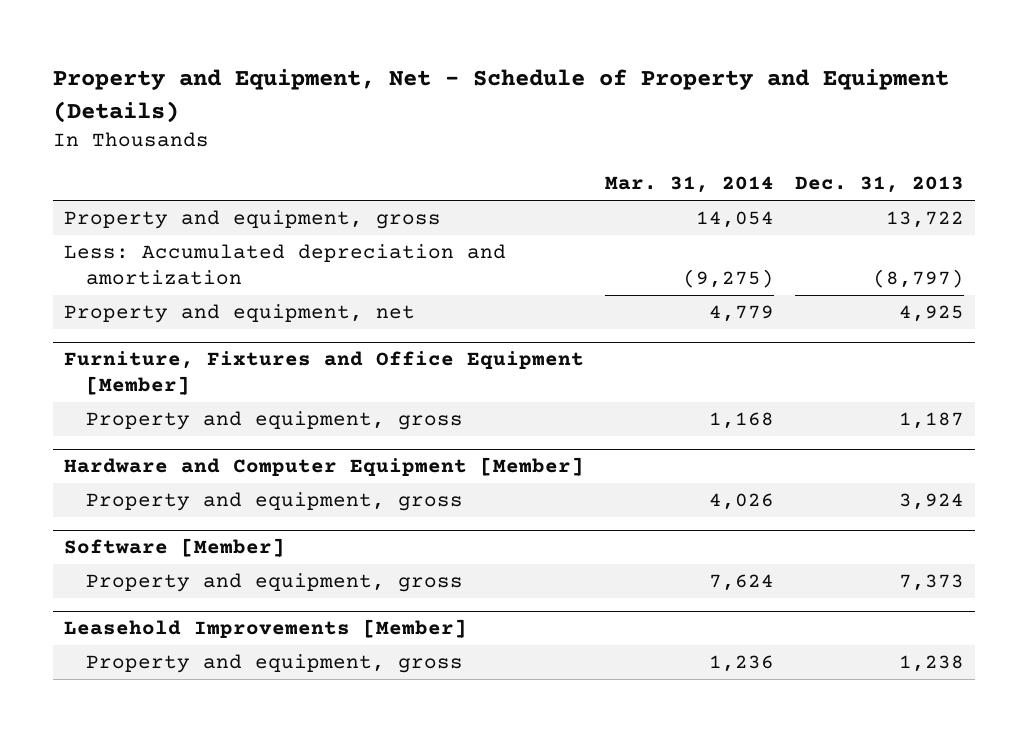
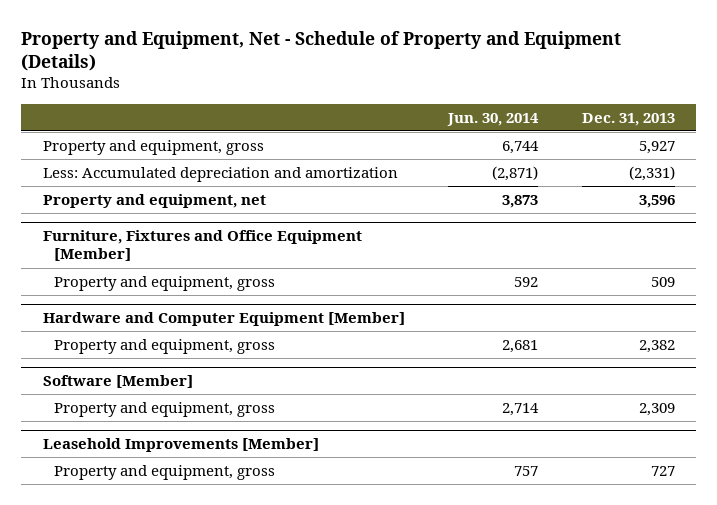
[605,176,775,194] Mar. 31, 2014 -> none
none -> [447,112,540,126] Jun. 30, 2014
[886,210,965,228] 13,722 -> [638,141,675,155] 5,927
[873,268,965,288] (8,797) -> [628,166,675,182] (2,331)
[899,304,965,322] 4,925 -> [638,195,675,209] 3,596
[899,411,965,429] 1,187 -> [650,277,675,288] 509
[899,492,965,510] 3,924 -> [638,340,675,354] 2,382
[899,573,965,591] 7,373 -> [638,403,675,417] 2,309
[899,654,965,672] 1,238 -> [650,466,675,477] 727

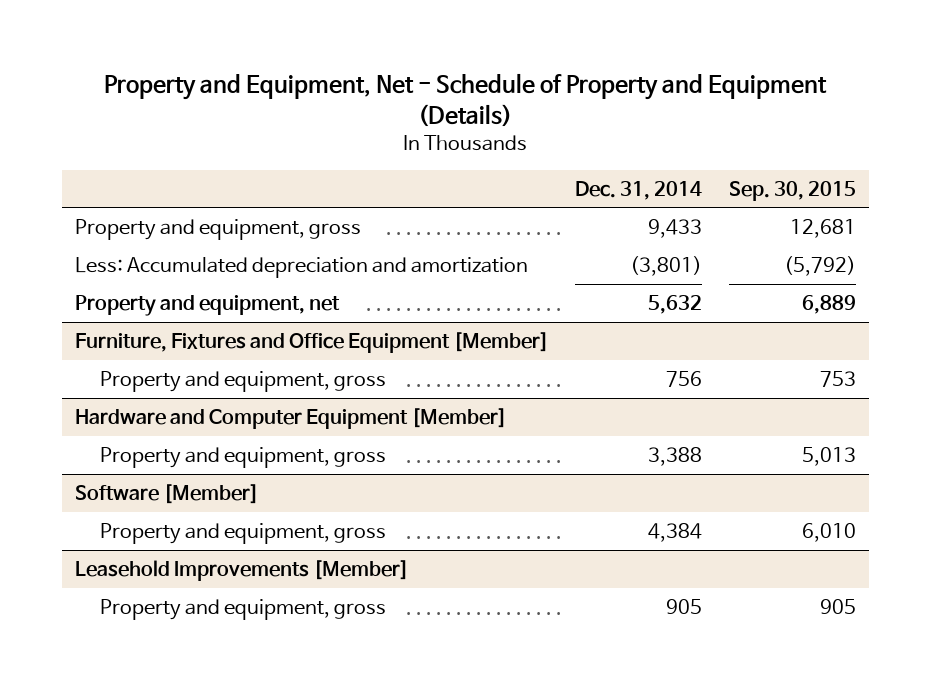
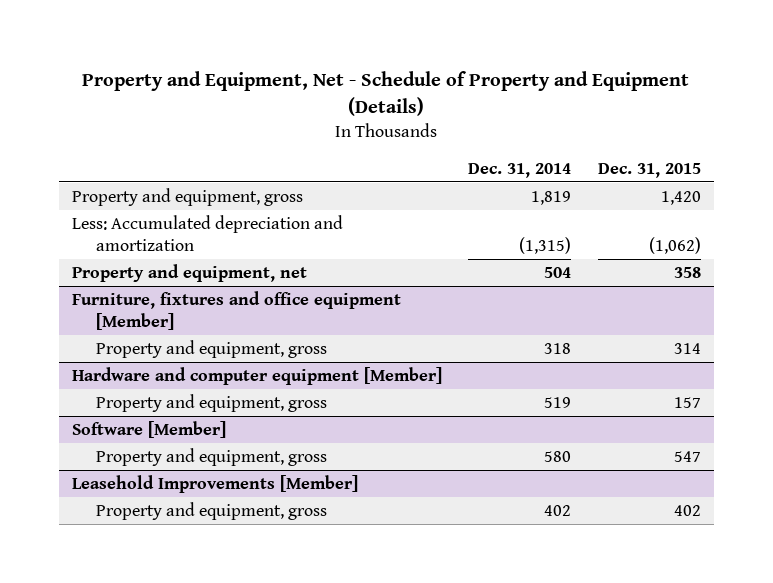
[728,180,856,201] Sep. 30, 2015 -> none
none -> [597,162,701,178] Dec. 31, 2015
[648,218,703,238] 9,433 -> [531,190,572,205] 1,819
[630,255,703,276] (3,801) -> [519,237,572,255] (1,315)
[648,294,703,314] 5,632 -> [544,266,572,278] 504
[74,331,549,353] Furniture, Fixtures and Office Equipment [Member] -> [72,290,402,331] Furniture, fixtures and office equipment [Member]
[666,370,703,387] 756 -> [544,342,572,354] 318
[74,407,507,429] Hardware and Computer Equipment [Member] -> [72,366,443,385] Hardware and computer equipment [Member]
[648,446,703,466] 3,388 -> [544,396,572,408] 519
[648,522,703,542] 4,384 -> [544,450,572,462] 580
[666,598,703,614] 905 -> [544,504,572,516] 402

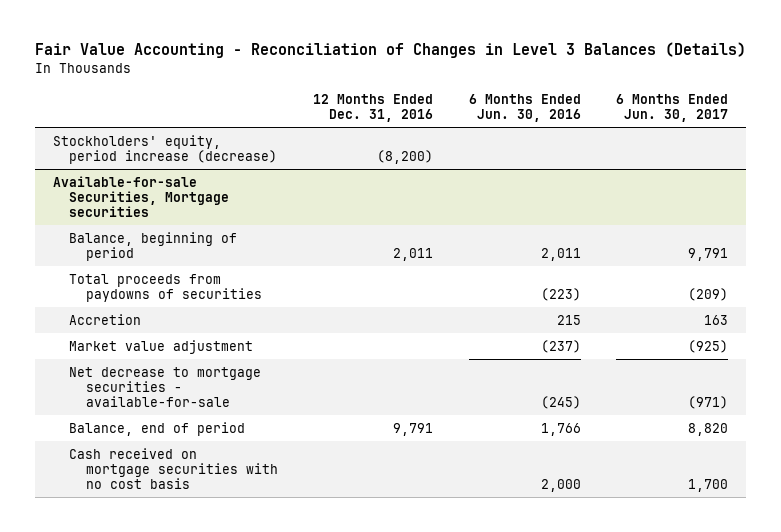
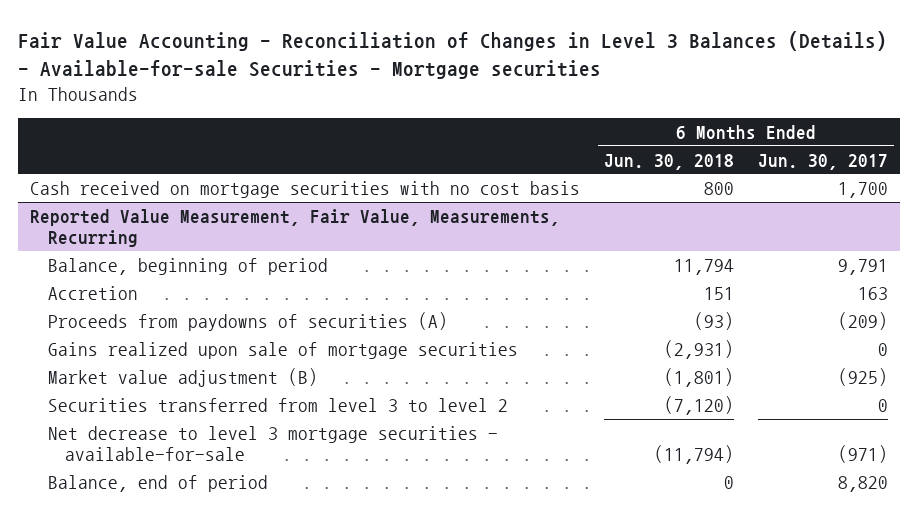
[34,42,746,59] Fair Value Accounting - Reconciliation of Changes in Level 3 Balances (Details) -> [18,30,888,80] Fair Value Accounting - Reconciliation of Changes in Level 3 Balances (Details) - Available-for-sale Securities - Mortgage securities
[313,93,434,123] 12 Months Ended Dec. 31, 2016 -> none
[468,93,581,123] 6 Months Ended Jun. 30, 2016 -> none
none -> [603,153,734,170] Jun. 30, 2018
[52,134,278,165] Stockholders' equity, period increase (decrease) -> none
[52,175,230,218] Available-for-sale Securities, Mortgage securities -> none
none -> [30,180,581,198] Cash received on mortgage securities with no cost basis
none -> [30,208,561,248] Reported Value Measurement, Fair Value, Measurements, Recurring
[69,273,262,303] Total proceeds from paydowns of securities -> none
none -> [47,311,448,331] Proceeds from paydowns of securities (A)
none -> [47,341,518,359] Gains realized upon sale of mortgage securities
[69,339,254,354] Market value adjustment -> [47,367,318,387] Market value adjustment (B)
none -> [47,397,508,412] Securities transferred from level 3 to level 2
[69,366,262,408] Net decrease to mortgage securities - available-for-sale -> [47,425,498,462] Net decrease to level 3 mortgage securities - available-for-sale
[69,447,278,490] Cash received on mortgage securities with no cost basis -> none

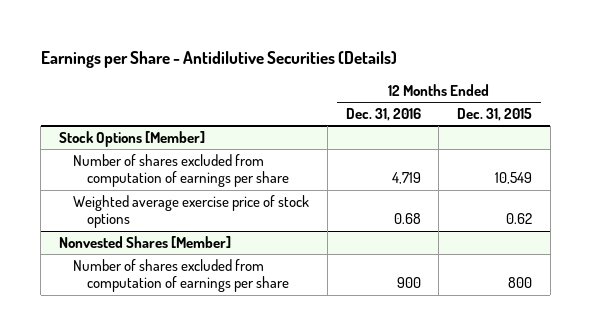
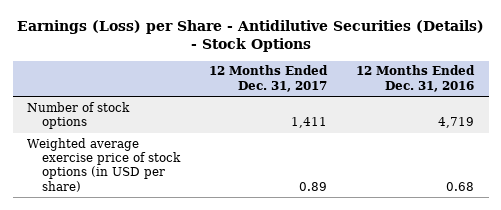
[40,50,397,68] Earnings per Share - Antidilutive Securities (Details) -> [16,19,484,52] Earnings (Loss) per Share - Antidilutive Securities (Details) - Stock Options
[457,108,533,122] Dec. 31, 2015 -> none
none -> [209,65,329,92] 12 Months Ended Dec. 31, 2017
[59,131,206,148] Stock Options [Member] -> none
[59,236,232,249] Nonvested Shares [Member] -> none
[73,259,290,293] Number of shares excluded from computation of earnings per share -> none
[73,154,290,188] Number of shares excluded from computation of earnings per share -> [27,101,131,130] Number of stock options
[73,195,310,229] Weighted average exercise price of stock options -> [27,137,182,192] Weighted average exercise price of stock options (in USD per share)

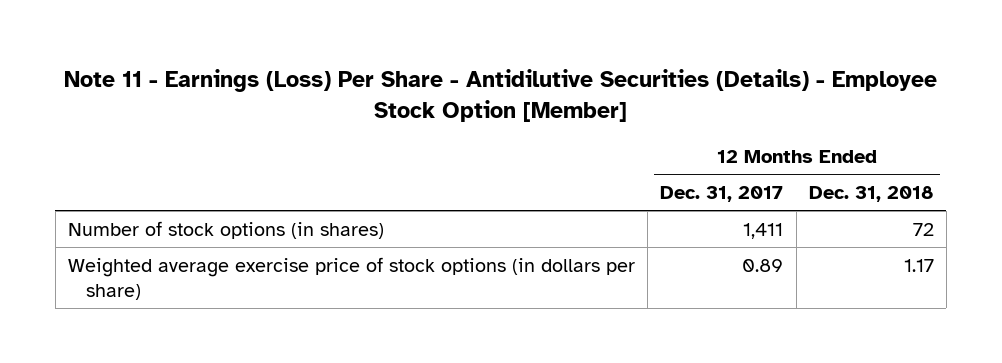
[16,19,484,52] Earnings (Loss) per Share - Antidilutive Securities (Details) - Stock Options -> [63,68,937,122] Note 11 - Earnings (Loss) Per Share - Antidilutive Securities (Details) - Employee Stock Option [Member]
[356,65,476,92] 12 Months Ended Dec. 31, 2016 -> none
none -> [808,185,934,202] Dec. 31, 2018
[27,101,131,130] Number of stock options -> [68,220,385,239] Number of stock options (in shares)
[27,137,182,192] Weighted average exercise price of stock options (in USD per share) -> [68,256,636,301] Weighted average exercise price of stock options (in dollars per share)

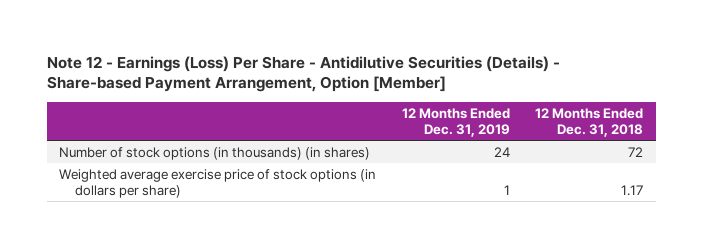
[63,68,937,122] Note 11 - Earnings (Loss) Per Share - Antidilutive Securities (Details) - Employee Stock Option [Member] -> [46,55,560,93] Note 12 - Earnings (Loss) Per Share - Antidilutive Securities (Details) - Share-based Payment Arrangement, Option [Member]
[660,185,784,202] Dec. 31, 2017 -> none
none -> [401,107,510,138] 12 Months Ended Dec. 31, 2019
[68,220,385,239] Number of stock options (in shares) -> [59,146,371,160] Number of stock options (in thousands) (in shares)

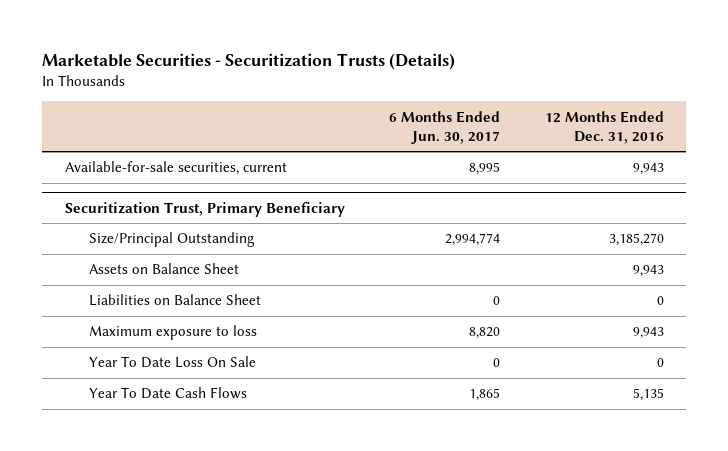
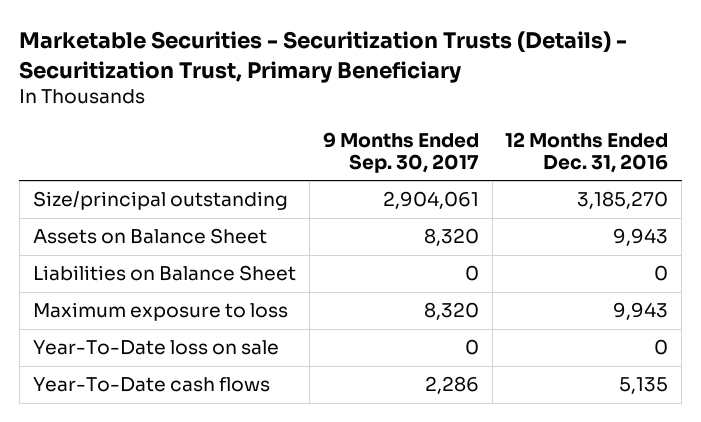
[42,52,456,70] Marketable Securities - Securitization Trusts (Details) -> [19,31,628,83] Marketable Securities - Securitization Trusts (Details) - Securitization Trust, Primary Beneficiary
[389,110,501,144] 6 Months Ended Jun. 30, 2017 -> none
none -> [322,131,479,173] 9 Months Ended Sep. 30, 2017
[64,161,287,176] Available-for-sale securities, current -> none
[64,201,345,217] Securitization Trust, Primary Beneficiary -> none
[88,232,255,248] Size/Principal Outstanding -> [32,191,288,211] Size/principal outstanding
[88,356,256,369] Year To Date Loss On Sale -> [32,340,279,356] Year-To-Date loss on sale
[88,387,247,400] Year To Date Cash Flows -> [32,377,270,393] Year-To-Date cash flows

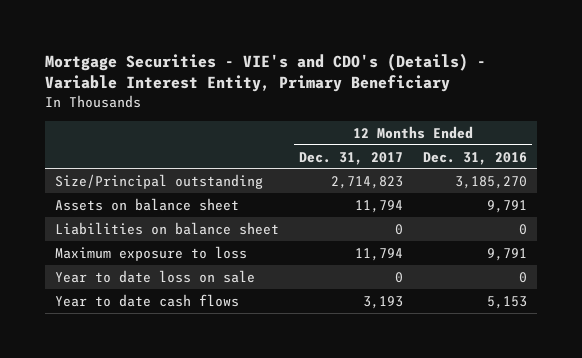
[19,31,628,83] Marketable Securities - Securitization Trusts (Details) - Securitization Trust, Primary Beneficiary -> [45,52,487,93] Mortgage Securities - VIE's and CDO's (Details) - Variable Interest Entity, Primary Beneficiary
[322,131,479,173] 9 Months Ended Sep. 30, 2017 -> none
none -> [298,151,403,165] Dec. 31, 2017
[32,191,288,211] Size/principal outstanding -> [54,173,263,189] Size/Principal outstanding
[32,228,267,245] Assets on Balance Sheet -> [54,197,239,211] Assets on balance sheet
[613,228,669,247] 9,943 -> [486,199,527,213] 9,791
[32,265,296,282] Liabilities on Balance Sheet -> [54,221,279,235] Liabilities on balance sheet
[613,302,669,321] 9,943 -> [486,247,527,261] 9,791
[32,340,279,356] Year-To-Date loss on sale -> [54,269,255,283] Year to date loss on sale
[32,377,270,393] Year-To-Date cash flows -> [54,293,239,307] Year to date cash flows
[619,377,669,395] 5,135 -> [486,295,527,309] 5,153

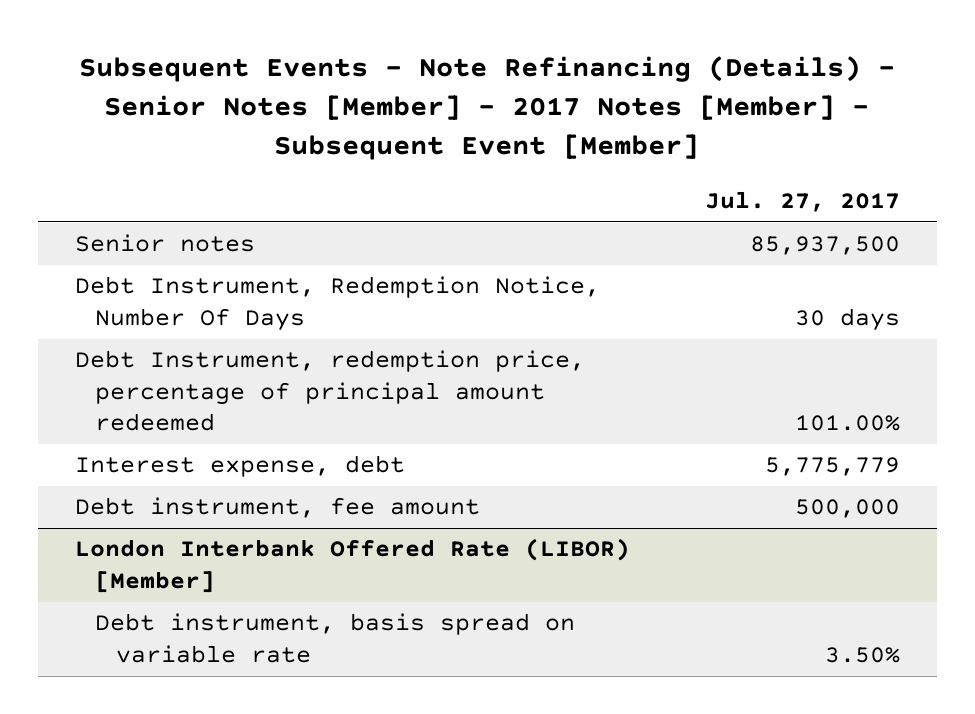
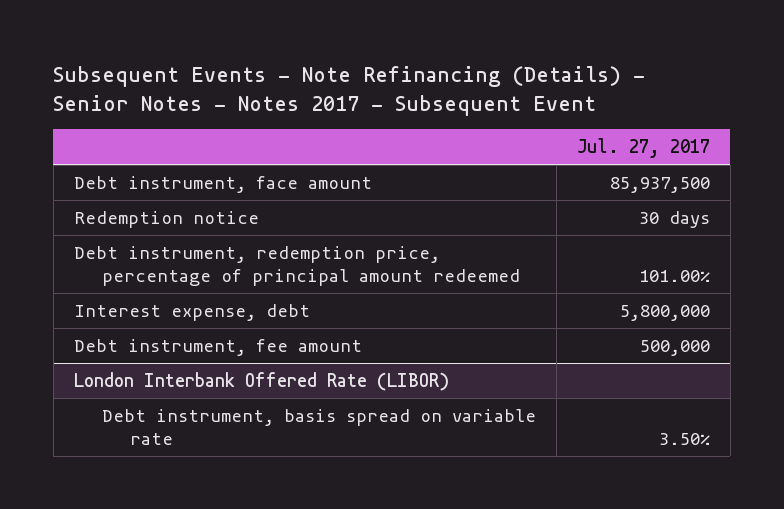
[79,56,896,161] Subsequent Events - Note Refinancing (Details) - Senior Notes [Member] - 2017 Notes [Member] - Subsequent Event [Member] -> [53,66,646,116] Subsequent Events - Note Refinancing (Details) - Senior Notes - Notes 2017 - Subsequent Event
[74,234,255,253] Senior notes -> [73,175,372,193] Debt instrument, face amount
[74,276,600,331] Debt Instrument, Redemption Notice, Number Of Days -> [73,210,259,228] Redemption notice
[74,350,585,432] Debt Instrument, redemption price, percentage of principal amount redeemed -> [73,245,520,287] Debt instrument, redemption price, percentage of principal amount redeemed
[764,457,900,477] 5,775,779 -> [619,304,710,321] 5,800,000
[74,538,630,593] London Interbank Offered Rate (LIBOR) [Member] -> [73,371,449,391] London Interbank Offered Rate (LIBOR)

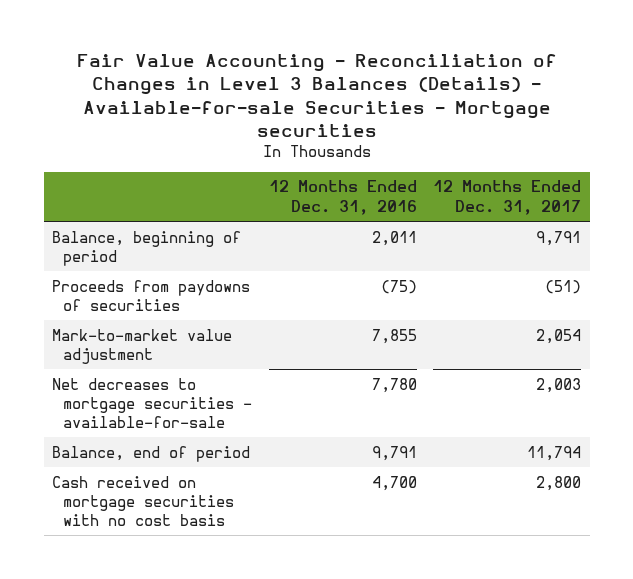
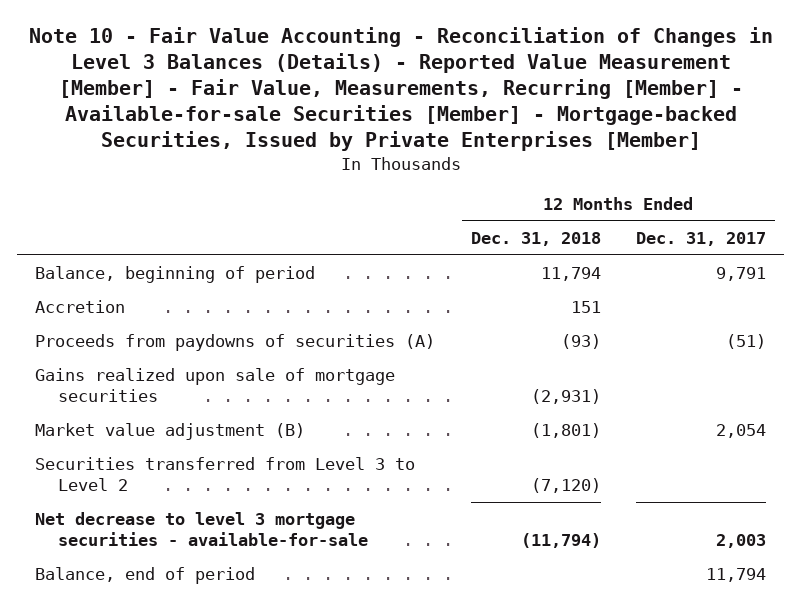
[76,54,557,137] Fair Value Accounting - Reconciliation of Changes in Level 3 Balances (Details) - Available-for-sale Securities - Mortgage securities -> [28,27,773,152] Note 10 - Fair Value Accounting - Reconciliation of Changes in Level 3 Balances (Details) - Reported Value Measurement [Member] - Fair Value, Measurements, Recurring [Member] - Available-for-sale Securities [Member] - Mortgage-backed Securities, Issued by Private Enterprises [Member]
[268,180,417,215] 12 Months Ended Dec. 31, 2016 -> none
none -> [470,231,601,246] Dec. 31, 2018
none -> [34,300,125,314] Accretion
[52,279,251,311] Proceeds from paydowns of securities -> [34,334,435,352] Proceeds from paydowns of securities (A)
none -> [34,368,395,403] Gains realized upon sale of mortgage securities
[52,328,233,364] Mark-to-market value adjustment -> [34,423,305,441] Market value adjustment (B)
none -> [34,457,415,492] Securities transferred from Level 3 to Level 2
[52,377,253,429] Net decreases to mortgage securities - available-for-sale -> [34,512,369,547] Net decrease to level 3 mortgage securities - available-for-sale
[52,475,235,527] Cash received on mortgage securities with no cost basis -> none

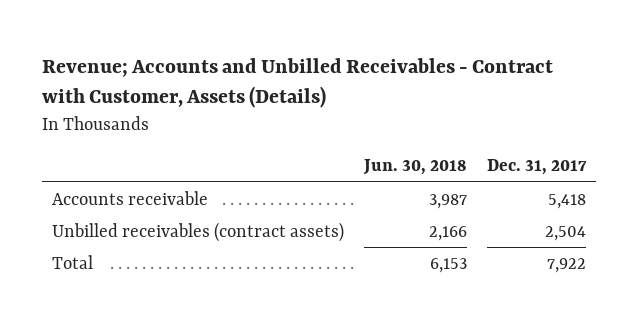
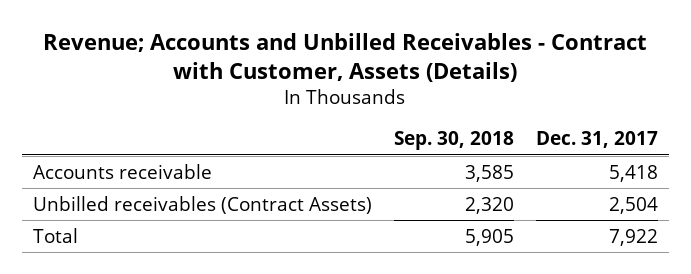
[363,159,468,176] Jun. 30, 2018 -> none
none -> [393,131,514,151] Sep. 30, 2018
[52,221,345,242] Unbilled receivables (contract assets) -> [32,195,372,214] Unbilled receivables (Contract Assets)

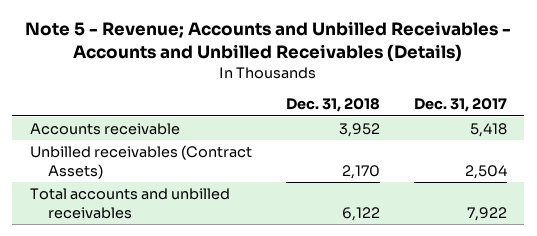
[43,33,648,83] Revenue; Accounts and Unbilled Receivables - Contract with Customer, Assets (Details) -> [25,21,512,62] Note 5 - Revenue; Accounts and Unbilled Receivables - Accounts and Unbilled Receivables (Details)
[393,131,514,151] Sep. 30, 2018 -> none
none -> [285,98,380,113] Dec. 31, 2018
[32,227,78,243] Total -> [29,188,230,219] Total accounts and unbilled receivables

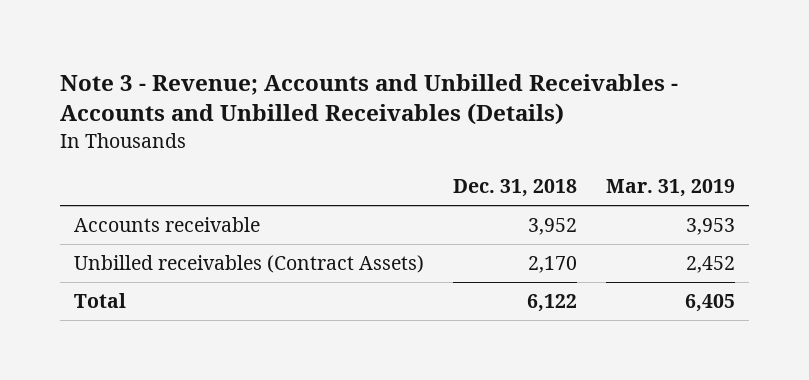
[25,21,512,62] Note 5 - Revenue; Accounts and Unbilled Receivables - Accounts and Unbilled Receivables (Details) -> [60,73,679,126] Note 3 - Revenue; Accounts and Unbilled Receivables - Accounts and Unbilled Receivables (Details)
[414,98,508,113] Dec. 31, 2017 -> none
none -> [606,179,736,198] Mar. 31, 2019
[29,188,230,219] Total accounts and unbilled receivables -> [74,292,127,308] Total

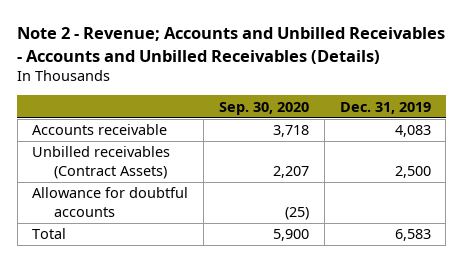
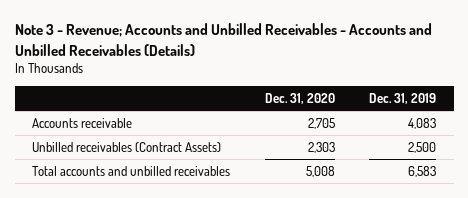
[17,27,446,64] Note 2 - Revenue; Accounts and Unbilled Receivables - Accounts and Unbilled Receivables (Details) -> [14,23,432,56] Note 3 - Revenue; Accounts and Unbilled Receivables - Accounts and Unbilled Receivables (Details)
[218,101,309,115] Sep. 30, 2020 -> none
none -> [264,93,335,105] Dec. 31, 2020
[32,187,189,217] Allowance for doubtful accounts -> none
[32,228,67,240] Total -> [32,165,231,176] Total accounts and unbilled receivables

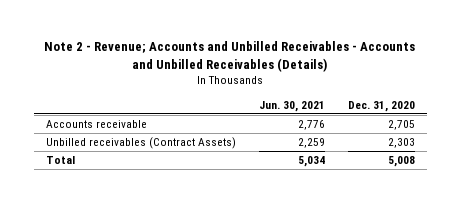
[14,23,432,56] Note 3 - Revenue; Accounts and Unbilled Receivables - Accounts and Unbilled Receivables (Details) -> [44,41,416,72] Note 2 - Revenue; Accounts and Unbilled Receivables - Accounts and Unbilled Receivables (Details)
[369,93,437,105] Dec. 31, 2019 -> none
none -> [258,100,325,112] Jun. 30, 2021
[32,165,231,176] Total accounts and unbilled receivables -> [45,156,75,165] Total

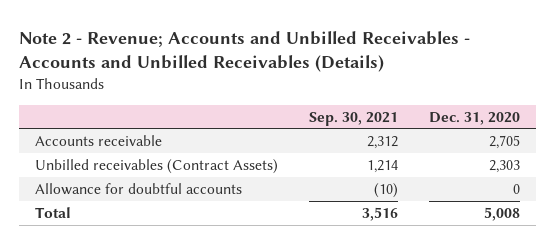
[258,100,325,112] Jun. 30, 2021 -> none
none -> [309,111,399,126] Sep. 30, 2021
none -> [34,182,242,195] Allowance for doubtful accounts

